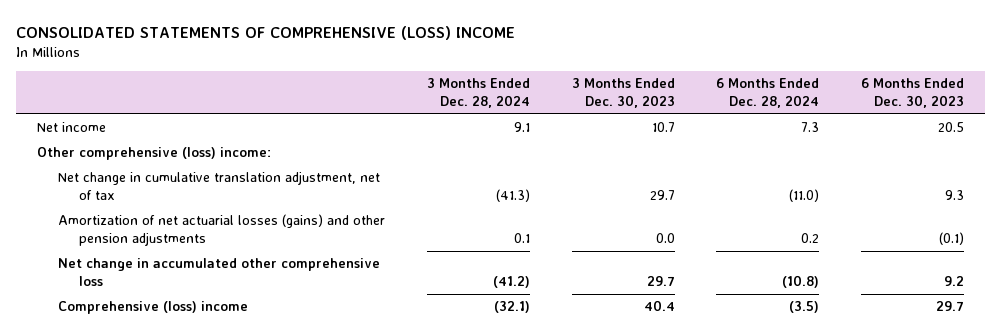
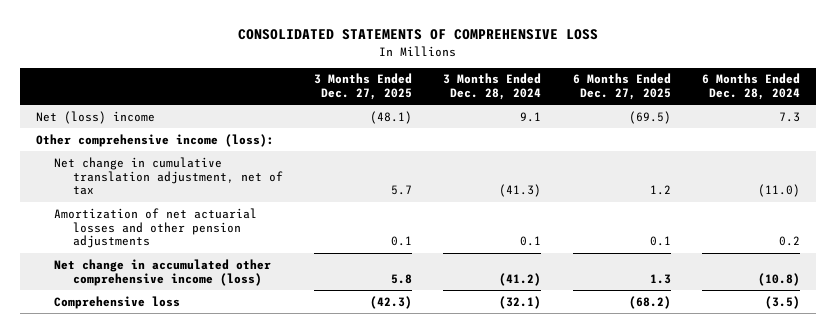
[16,25,516,40] CONSOLIDATED STATEMENTS OF COMPREHENSIVE (LOSS) INCOME -> [238,29,599,41] CONSOLIDATED STATEMENTS OF COMPREHENSIVE LOSS
[571,78,675,108] 3 Months Ended Dec. 30, 2023 -> none
[861,78,965,108] 6 Months Ended Dec. 30, 2023 -> none
none -> [314,73,413,101] 3 Months Ended Dec. 27, 2025
none -> [572,73,671,101] 6 Months Ended Dec. 27, 2025
[37,122,107,133] Net income -> [36,110,156,124] Net (loss) income
[37,147,272,161] Other comprehensive (loss) income: -> [36,133,275,147] Other comprehensive income (loss):
[57,214,385,247] Amortization of net actuarial losses (gains) and other pension adjustments -> [54,207,258,249] Amortization of net actuarial losses and other pension adjustments
[57,258,380,287] Net change in accumulated other comprehensive loss -> [54,258,272,286] Net change in accumulated other comprehensive income (loss)
[57,301,248,315] Comprehensive (loss) income -> [54,295,181,309] Comprehensive loss

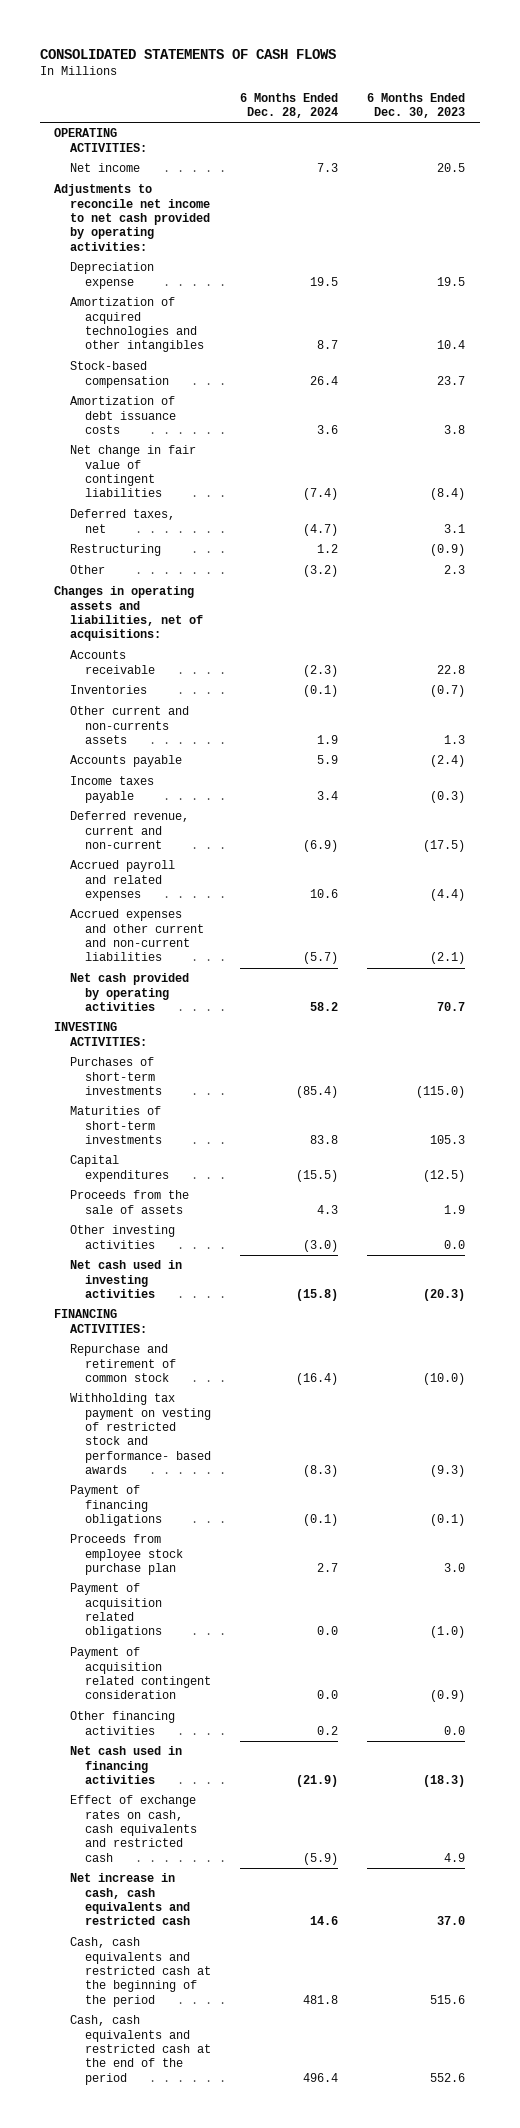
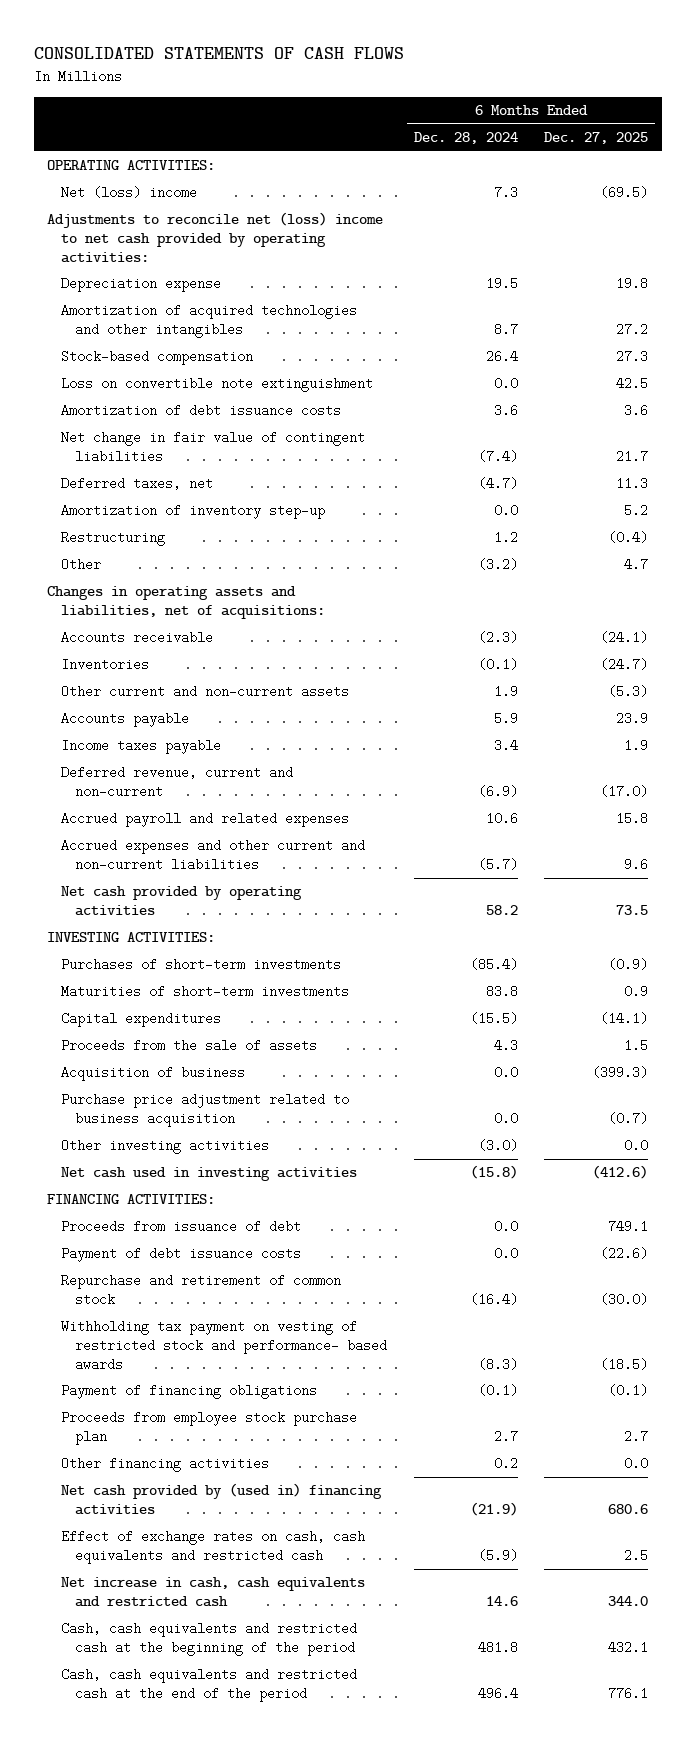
[367,92,466,118] 6 Months Ended Dec. 30, 2023 -> none
none -> [544,132,649,145] Dec. 27, 2025
[69,163,140,173] Net income -> [61,186,198,200] Net (loss) income
[54,184,210,251] Adjustments to reconcile net income to net cash provided by operating activities: -> [47,212,384,263] Adjustments to reconcile net (loss) income to net cash provided by operating activities:
none -> [61,377,374,393] Loss on convertible note extinguishment
none -> [61,504,326,520] Amortization of inventory step-up
[69,706,189,744] Other current and non-currents assets -> [61,685,350,699] Other current and non-current assets
none -> [61,1066,246,1082] Acquisition of business
none -> [61,1093,350,1128] Purchase price adjustment related to business acquisition
none -> [61,1220,302,1234] Proceeds from issuance of debt
none -> [61,1247,302,1263] Payment of debt issuance costs
[69,1583,163,1639] Payment of acquisition related obligations -> none
[69,1647,212,1700] Payment of acquisition related contingent consideration -> none
[69,1746,182,1784] Net cash used in financing activities -> [61,1483,383,1516] Net cash provided by (used in) financing activities

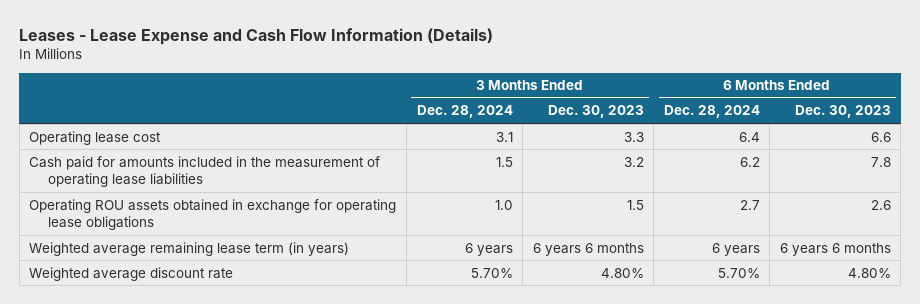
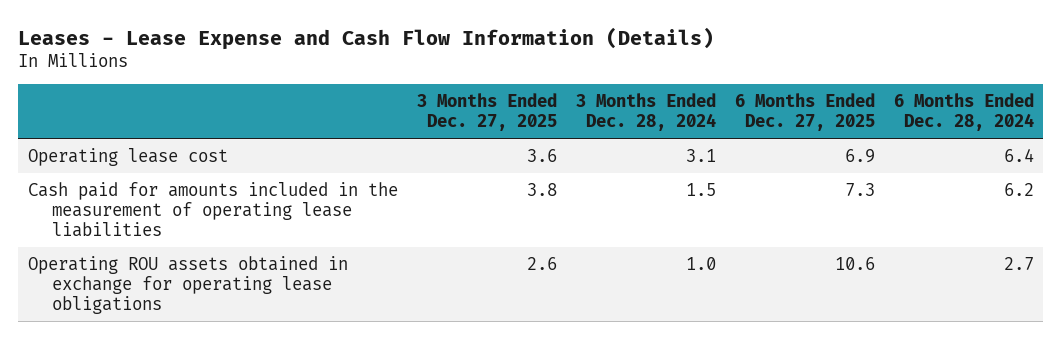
[547,105,644,119] Dec. 30, 2023 -> none
[794,105,891,119] Dec. 30, 2023 -> none
none -> [416,92,557,132] 3 Months Ended Dec. 27, 2025
none -> [734,92,875,132] 6 Months Ended Dec. 27, 2025
[29,241,350,256] Weighted average remaining lease term (in years) -> none
[29,266,234,281] Weighted average discount rate -> none

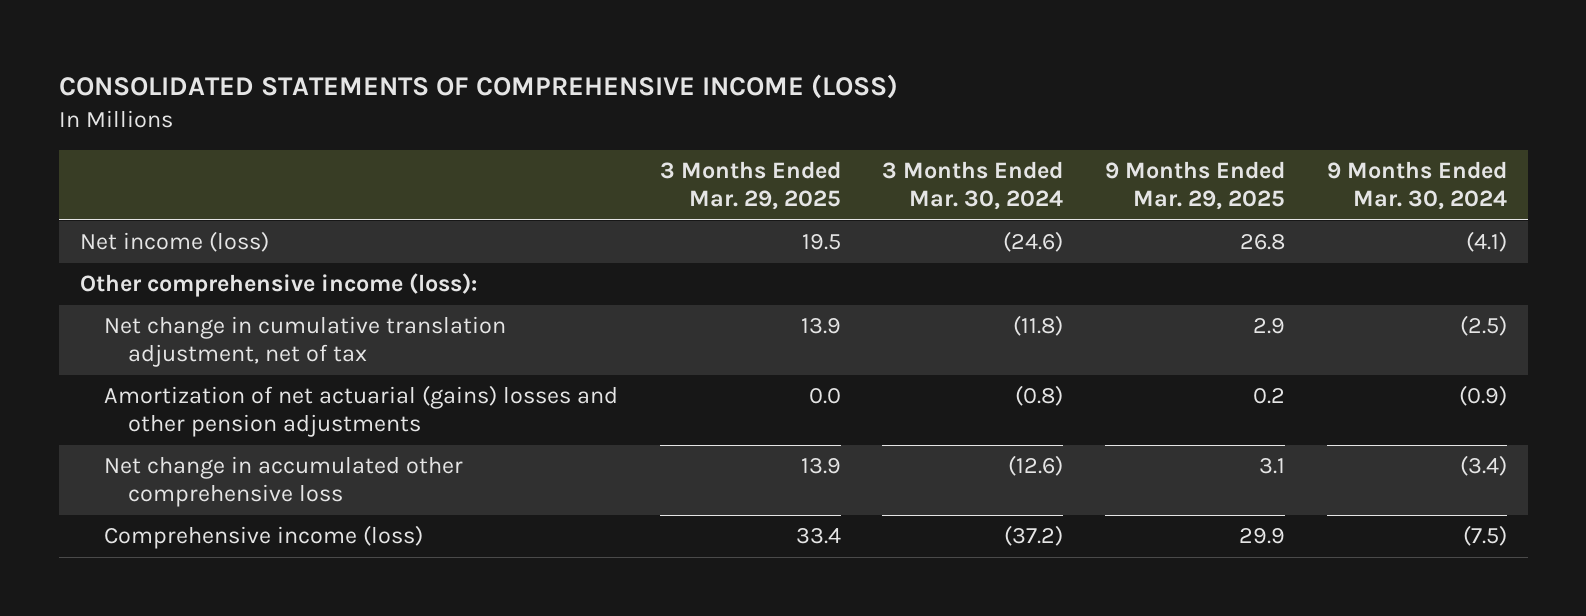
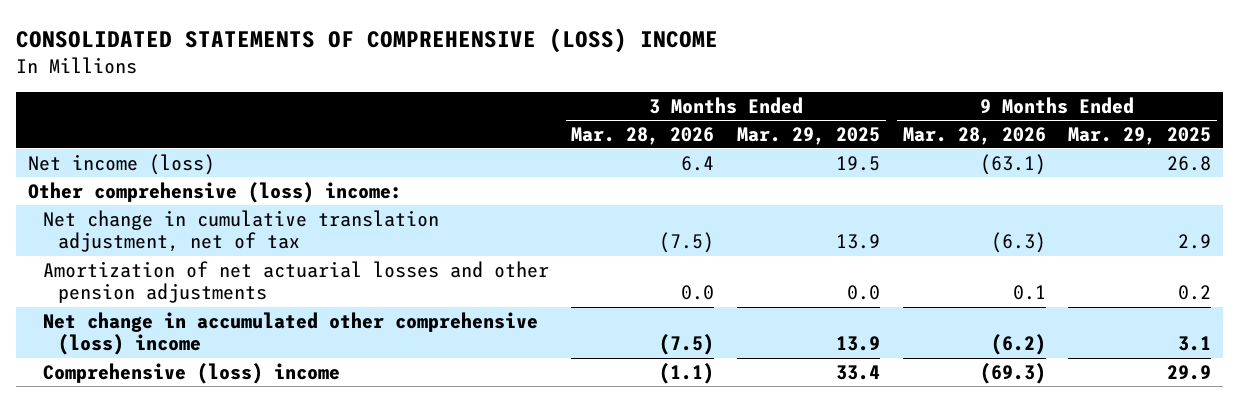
[58,73,898,99] CONSOLIDATED STATEMENTS OF COMPREHENSIVE INCOME (LOSS) -> [16,27,719,53] CONSOLIDATED STATEMENTS OF COMPREHENSIVE (LOSS) INCOME
[882,161,1064,211] 3 Months Ended Mar. 30, 2024 -> none
[1326,161,1507,211] 9 Months Ended Mar. 30, 2024 -> none
none -> [571,126,715,145] Mar. 28, 2026
none -> [902,126,1046,145] Mar. 28, 2026
[79,273,477,298] Other comprehensive income (loss): -> [27,181,402,203] Other comprehensive (loss) income:
[103,385,618,438] Amortization of net actuarial (gains) losses and other pension adjustments -> [42,260,549,304] Amortization of net actuarial losses and other pension adjustments
[103,456,463,508] Net change in accumulated other comprehensive loss -> [42,311,538,356] Net change in accumulated other comprehensive (loss) income
[103,525,423,550] Comprehensive income (loss) -> [42,362,340,384] Comprehensive (loss) income

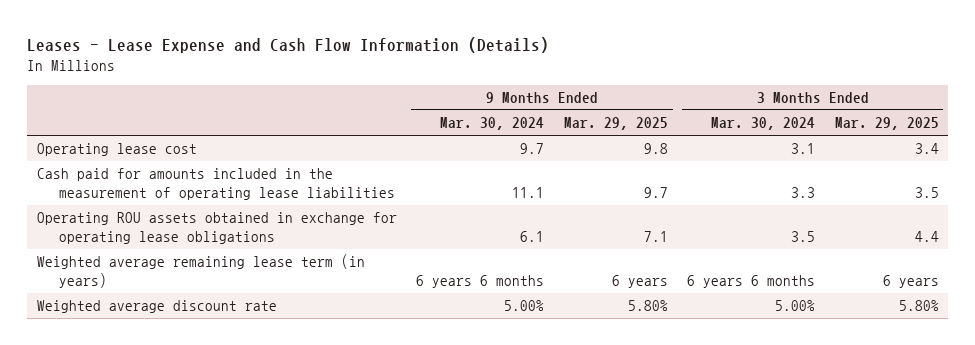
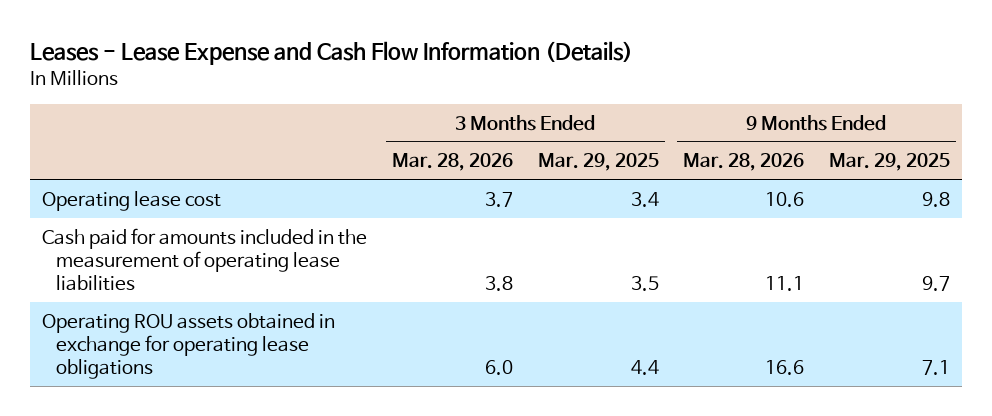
[440,117,545,131] Mar. 30, 2024 -> none
[711,117,816,131] Mar. 30, 2024 -> none
none -> [391,153,513,172] Mar. 28, 2026
none -> [683,153,805,172] Mar. 28, 2026
[36,254,365,289] Weighted average remaining lease term (in years) -> none
[36,300,277,314] Weighted average discount rate -> none

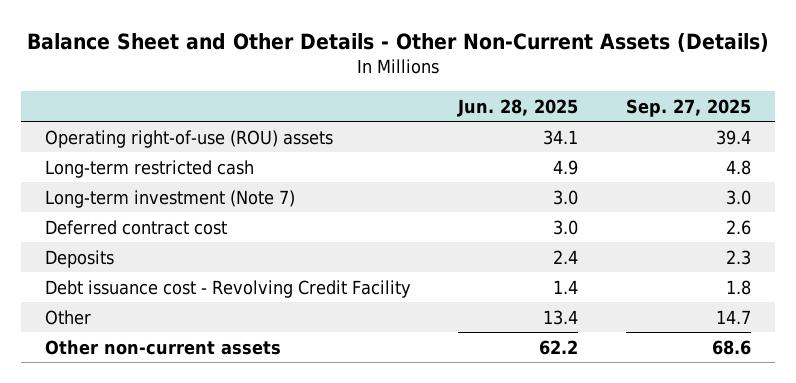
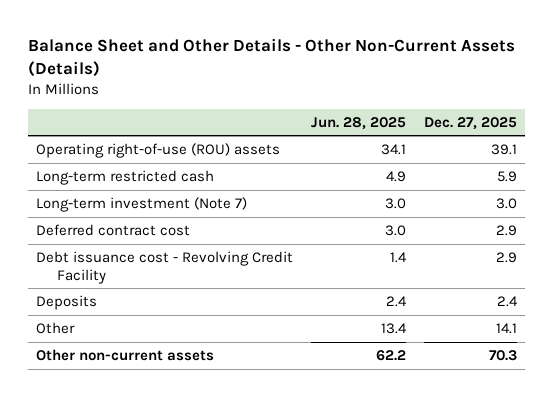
[626,98,752,117] Sep. 27, 2025 -> none
none -> [423,116,517,130] Dec. 27, 2025
[44,249,114,268] Deposits -> [36,294,98,310] Deposits

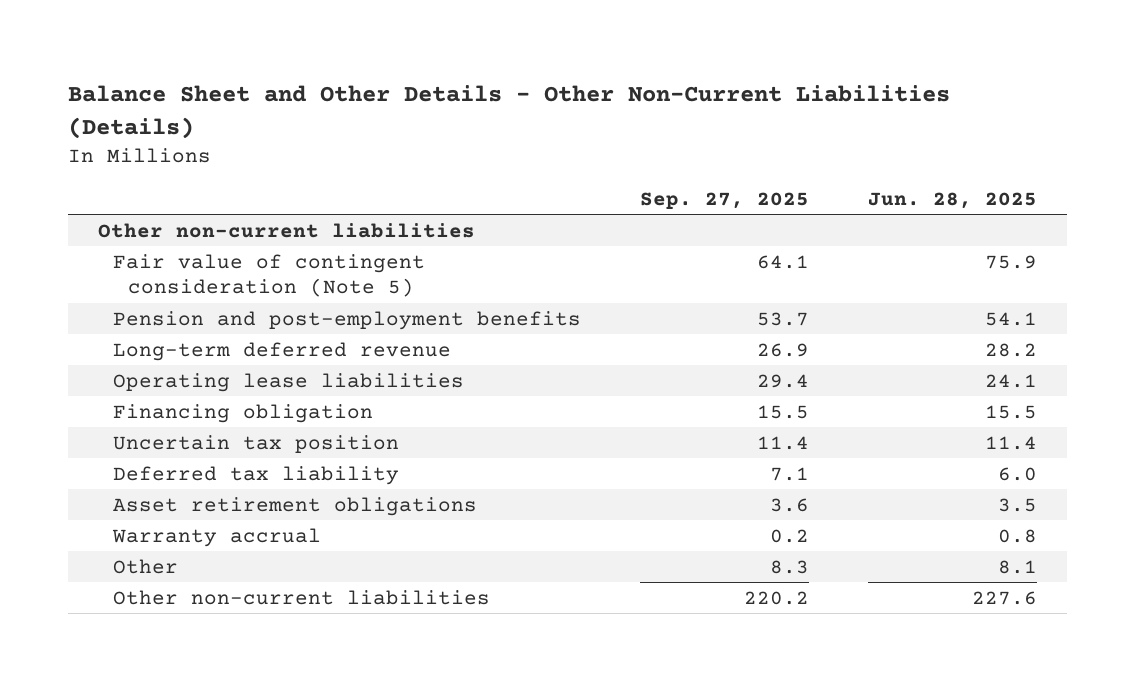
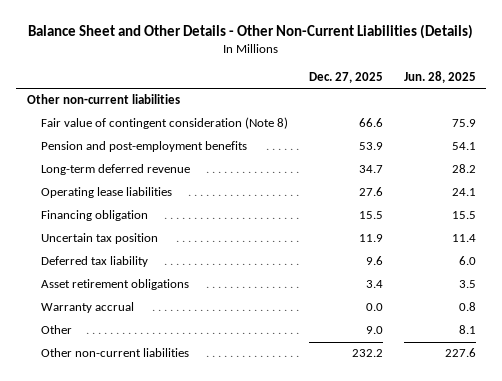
[640,191,810,209] Sep. 27, 2025 -> none
none -> [308,72,383,84] Dec. 27, 2025
[113,253,426,298] Fair value of contingent consideration (Note 5) -> [41,117,289,130] Fair value of contingent consideration (Note 8)

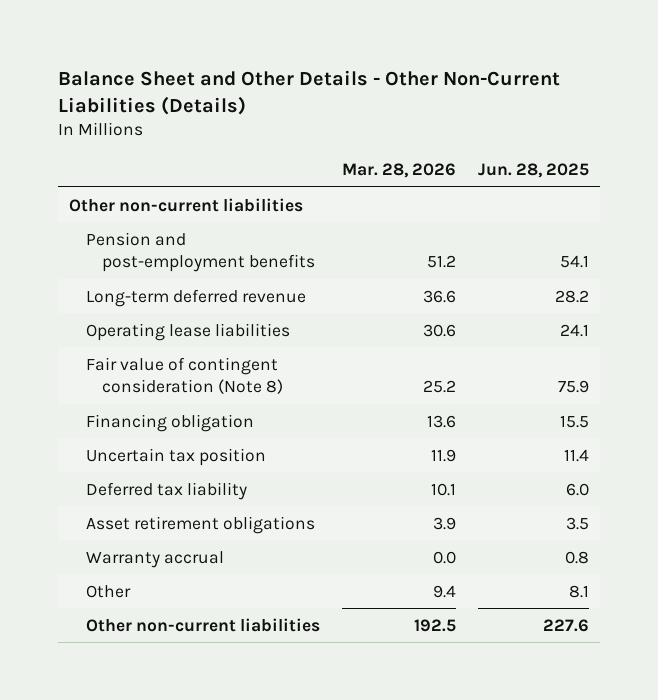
[308,72,383,84] Dec. 27, 2025 -> none
none -> [341,163,456,179] Mar. 28, 2026
[41,117,289,130] Fair value of contingent consideration (Note 8) -> [85,356,284,395] Fair value of contingent consideration (Note 8)

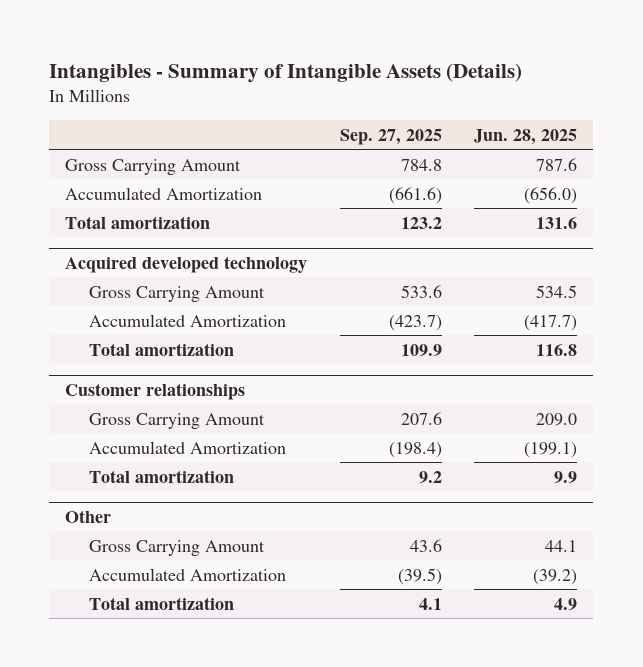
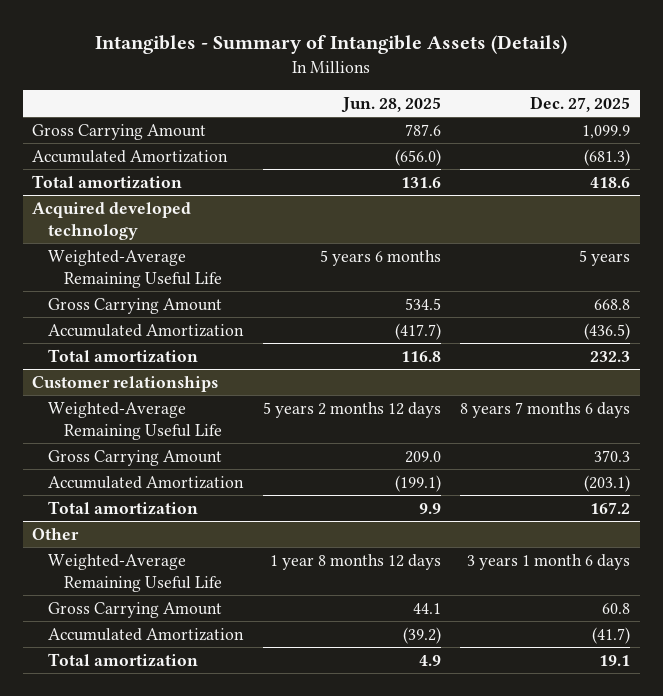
[339,128,442,145] Sep. 27, 2025 -> none
none -> [530,95,631,112] Dec. 27, 2025
none -> [48,249,223,288] Weighted-Average Remaining Useful Life
none -> [48,401,223,440] Weighted-Average Remaining Useful Life
none -> [48,553,223,592] Weighted-Average Remaining Useful Life

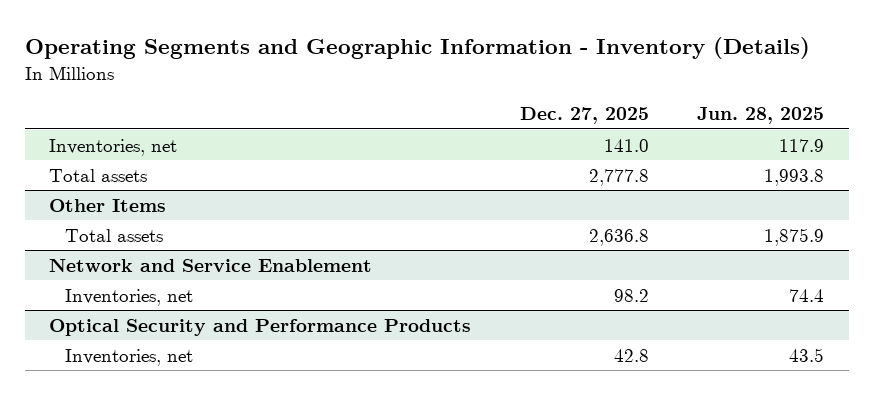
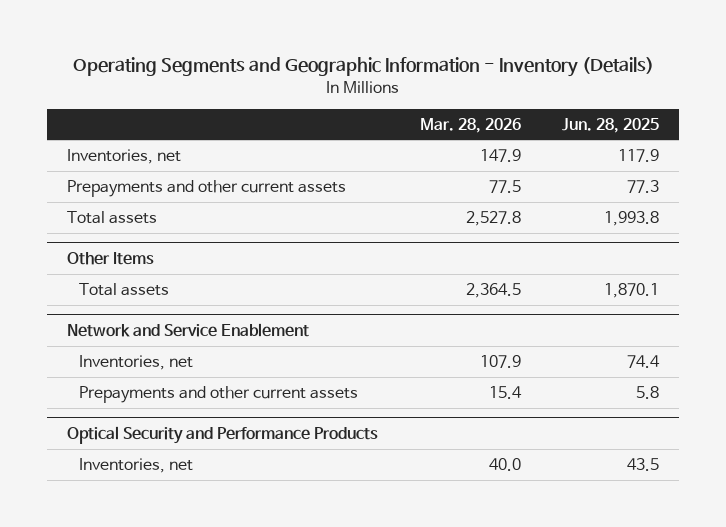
[519,107,649,125] Dec. 27, 2025 -> none
none -> [419,117,521,133] Mar. 28, 2026
none -> [67,180,347,198] Prepayments and other current assets
[764,227,825,246] 1,875.9 -> [603,283,659,299] 1,870.1
none -> [78,386,358,404] Prepayments and other current assets

